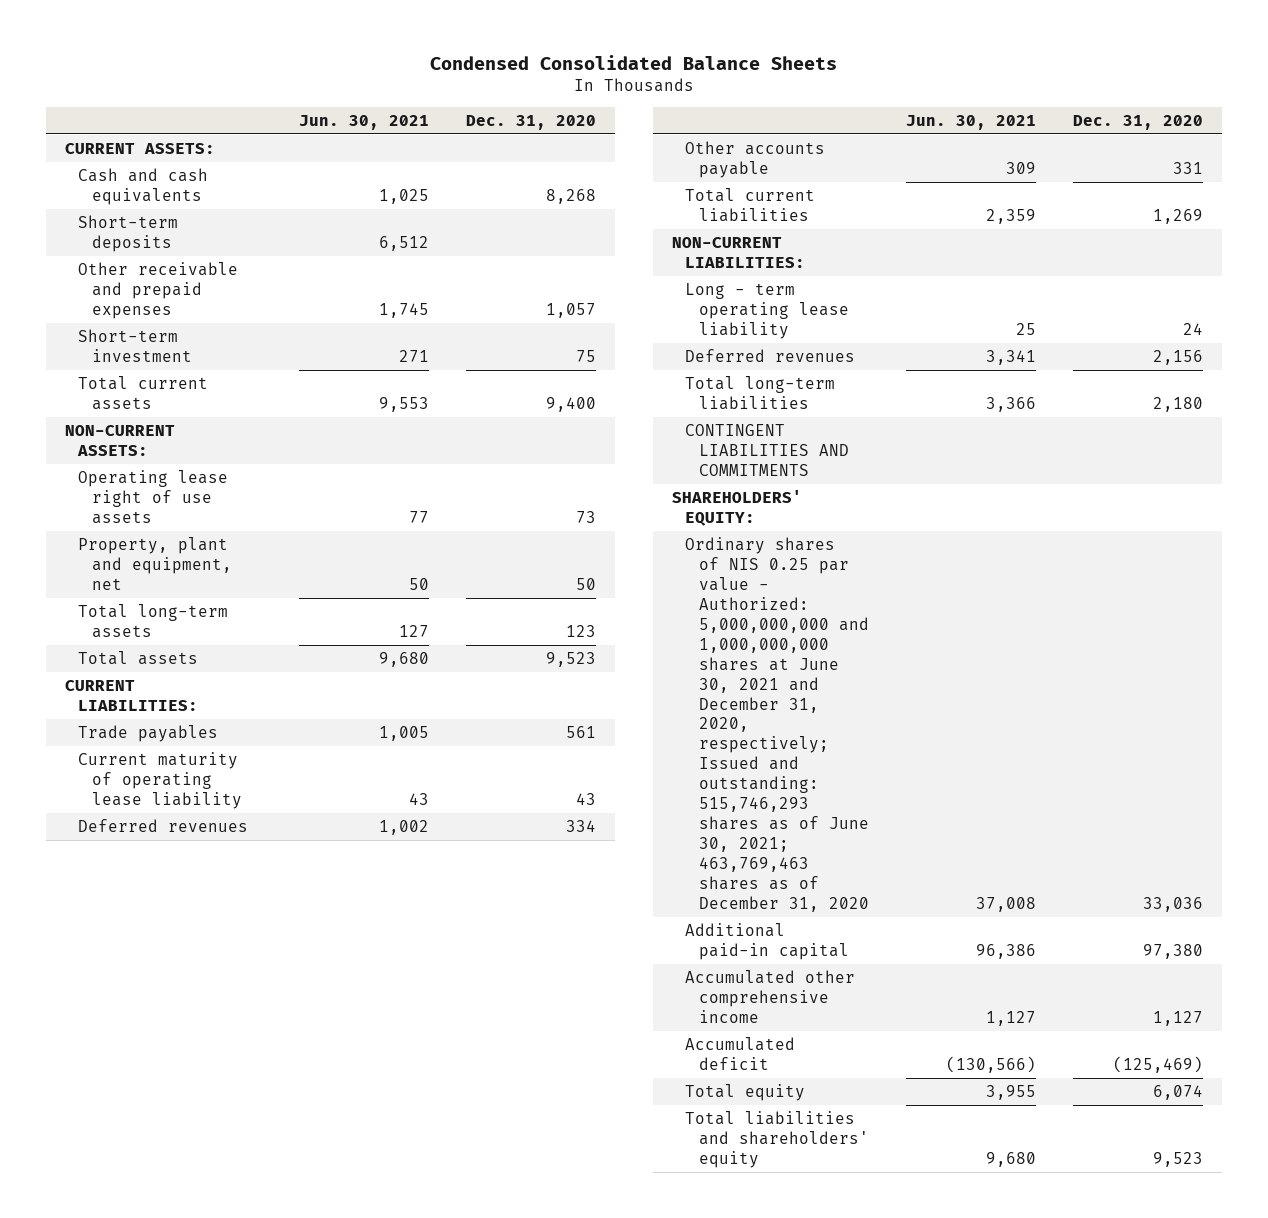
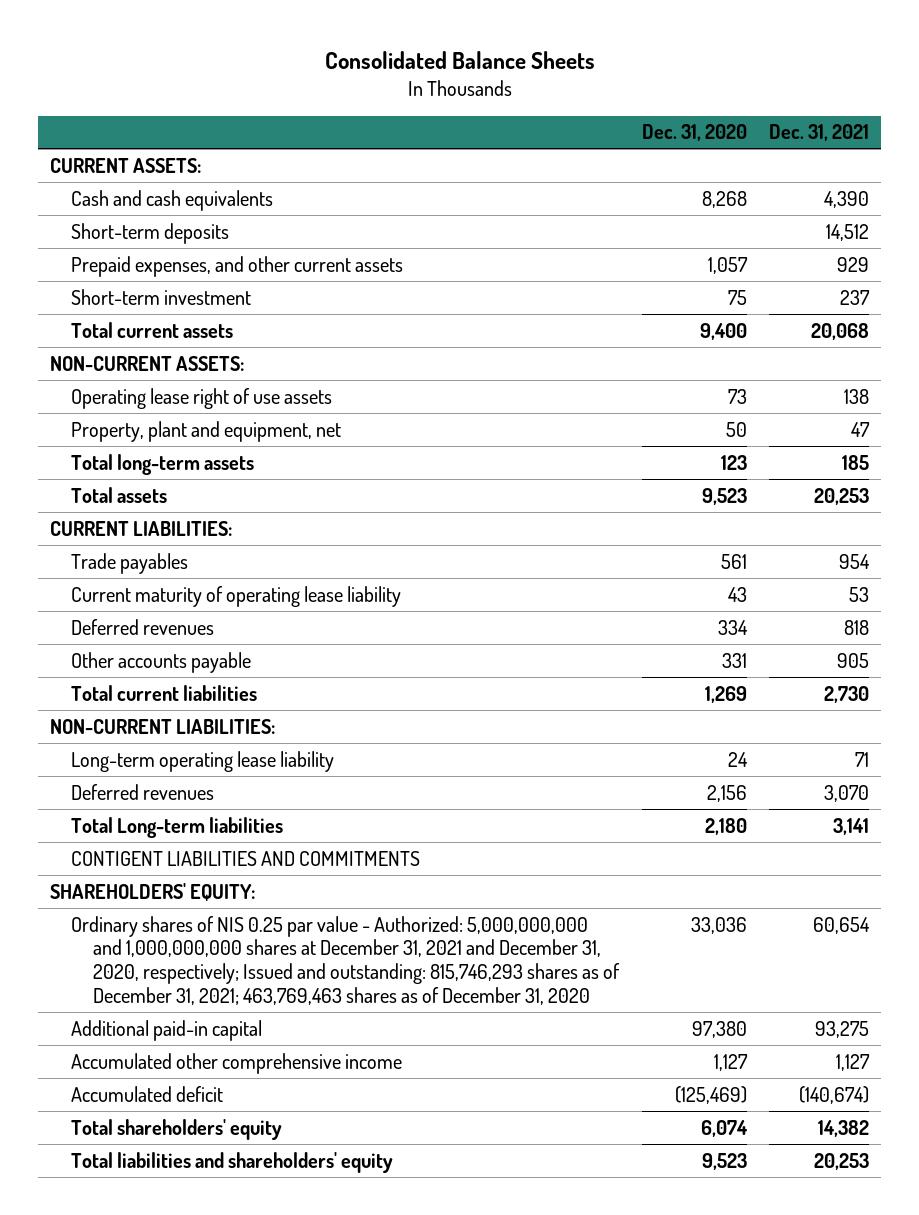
[429,55,837,71] Condensed Consolidated Balance Sheets -> [324,51,595,70] Consolidated Balance Sheets
[298,114,429,130] Jun. 30, 2021 -> none
none -> [769,124,870,142] Dec. 31, 2021
[78,261,239,319] Other receivable and prepaid expenses -> [71,255,404,277] Prepaid expenses, and other current assets
[685,282,849,339] Long - term operating lease liability -> [71,750,335,772] Long-term operating lease liability
[685,375,836,410] Total long-term liabilities -> [71,816,284,838] Total Long-term liabilities
[685,423,849,476] CONTINGENT LIABILITIES AND COMMITMENTS -> [71,850,421,866] CONTIGENT LIABILITIES AND COMMITMENTS
[685,536,869,913] Ordinary shares of NIS 0.25 par value - Authorized: 5,000,000,000 and 1,000,000,000 shares at June 30, 2021 and December 31, 2020, respectively; Issued and outstanding: 515,746,293 shares as of June 30, 2021; 463,769,463 shares as of December 31, 2020 -> [71,915,620,1005] Ordinary shares of NIS 0.25 par value - Authorized: 5,000,000,000 and 1,000,000,000 shares at December 31, 2021 and December 31, 2020, respectively; Issued and outstanding: 815,746,293 shares as of December 31, 2021; 463,769,463 shares as of December 31, 2020
[685,1083,806,1101] Total equity -> [71,1118,283,1140] Total shareholders' equity

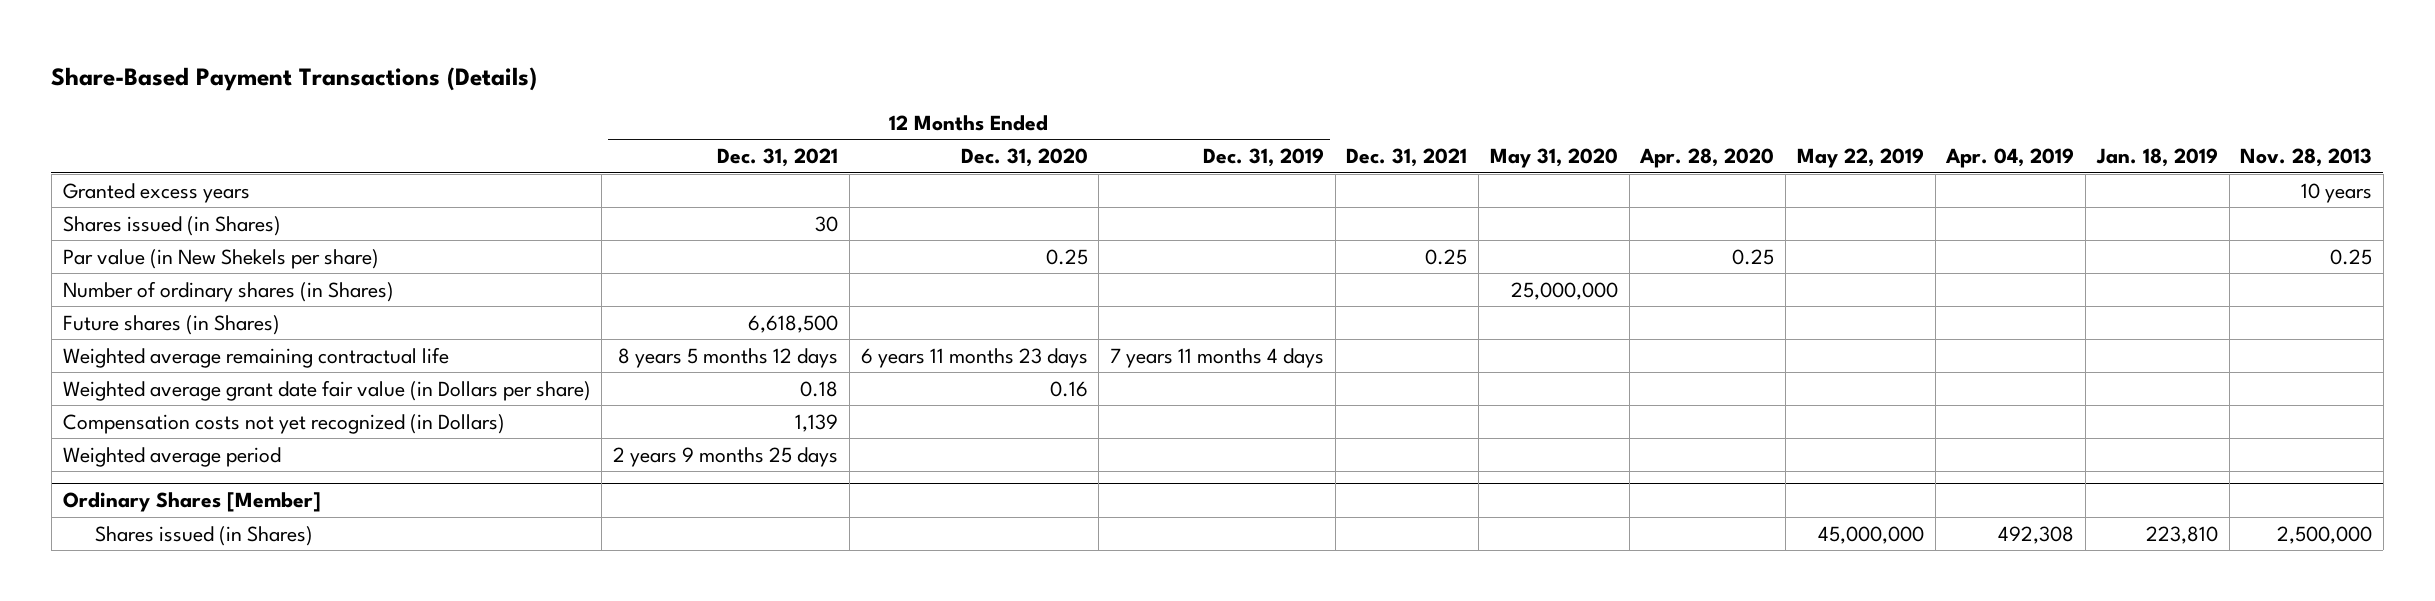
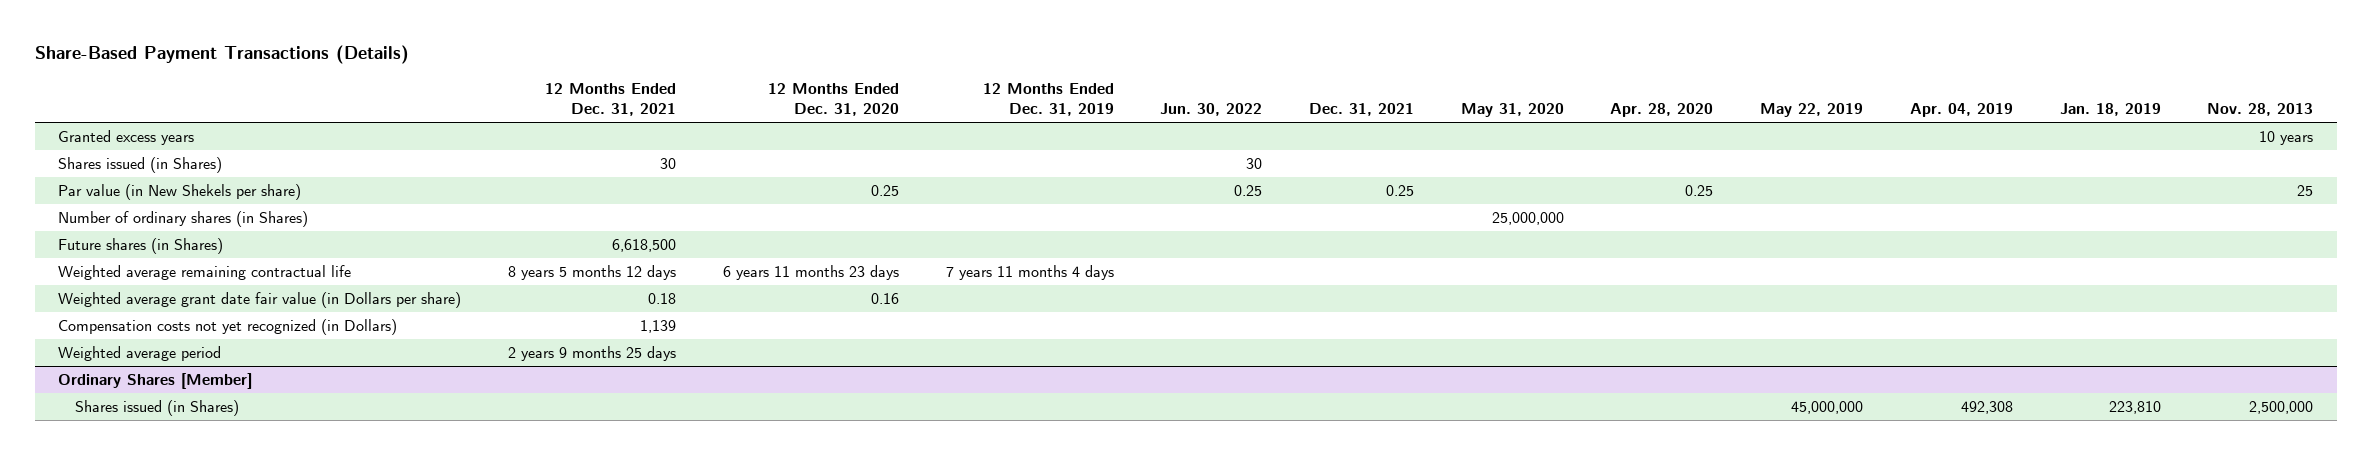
none -> [1160,103,1263,117] Jun. 30, 2022
[2330,248,2373,265] 0.25 -> [2297,185,2314,197] 25

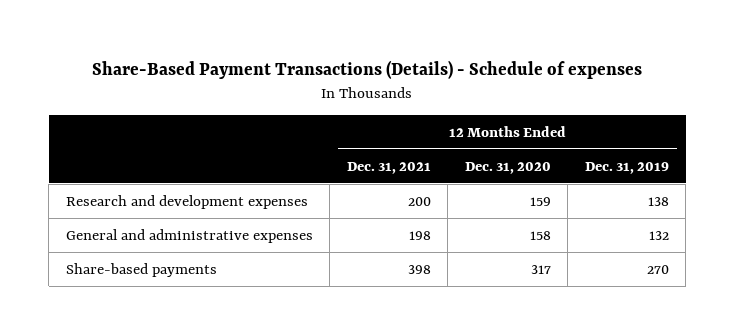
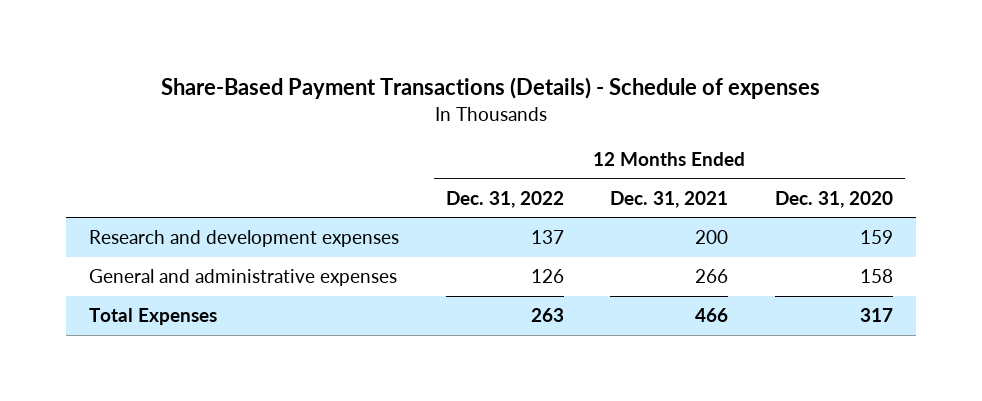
[584,161,669,174] Dec. 31, 2019 -> none
none -> [445,190,564,208] Dec. 31, 2022
[65,262,217,277] Share-based payments -> none
[408,230,431,240] 198 -> [695,269,729,284] 266
none -> [89,308,218,326] Total Expenses

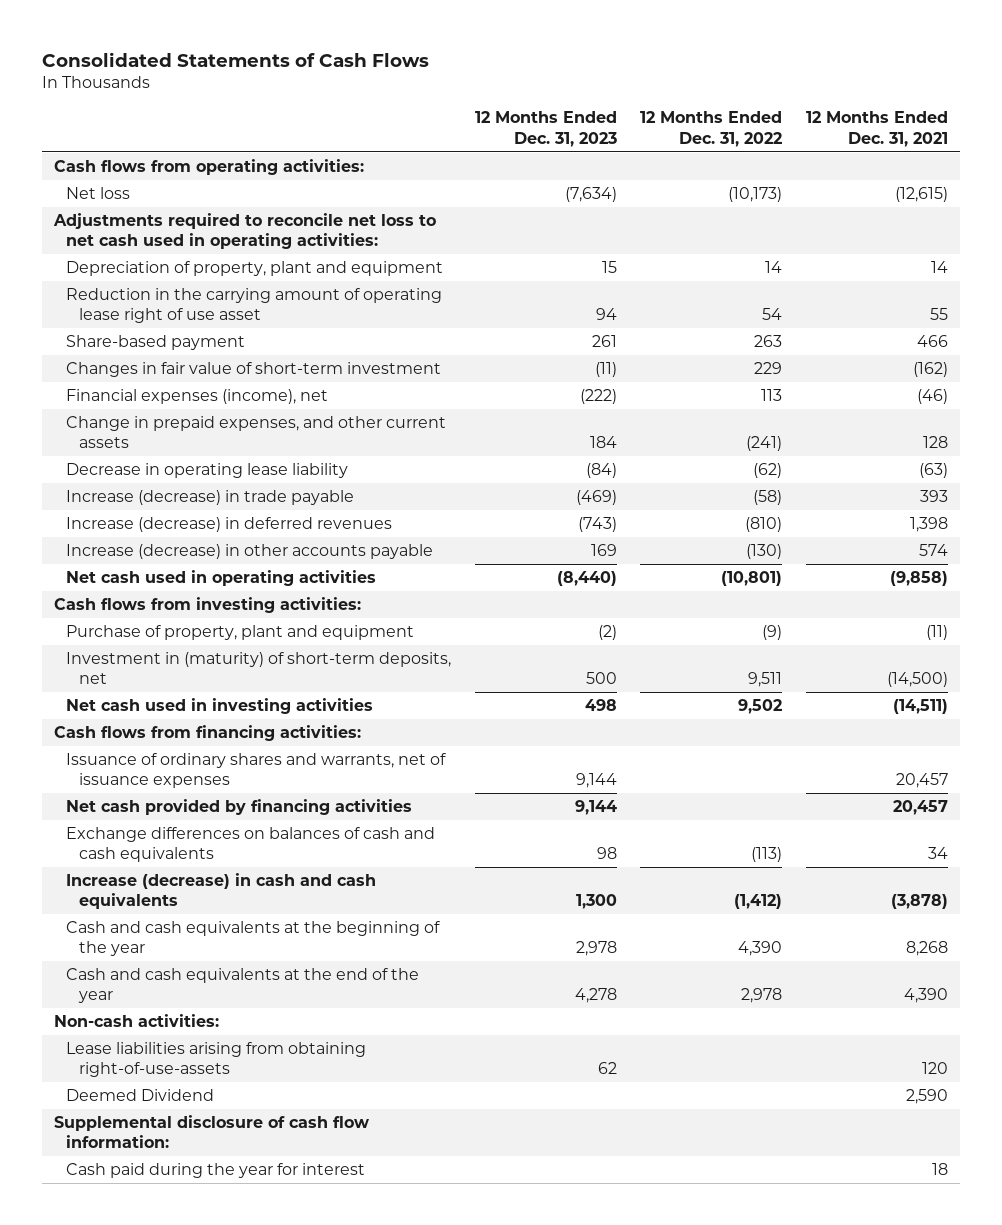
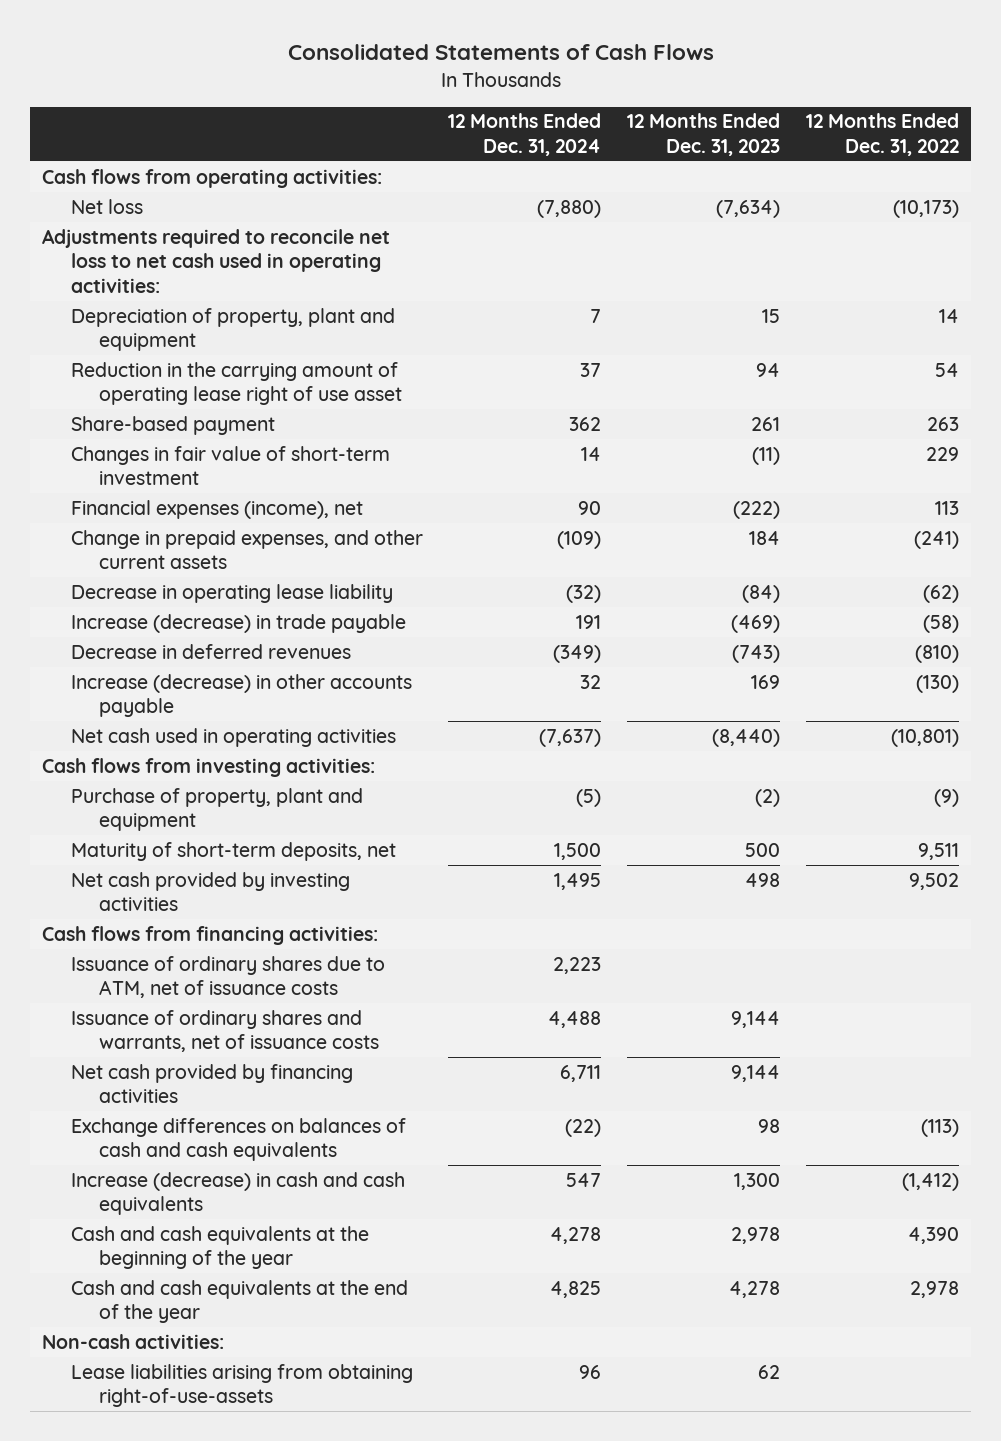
[805,111,948,147] 12 Months Ended Dec. 31, 2021 -> none
none -> [448,113,602,157] 12 Months Ended Dec. 31, 2024
[66,516,393,532] Increase (decrease) in deferred revenues -> [70,643,351,659] Decrease in deferred revenues
[66,651,452,685] Investment in (maturity) of short-term deposits, net -> [70,841,396,861] Maturity of short-term deposits, net
[66,697,374,714] Net cash used in investing activities -> [70,871,350,912] Net cash provided by investing activities
none -> [70,955,385,999] Issuance of ordinary shares due to ATM, net of issuance costs
[66,752,447,789] Issuance of ordinary shares and warrants, net of issuance expenses -> [70,1009,380,1053] Issuance of ordinary shares and warrants, net of issuance costs
[66,1088,215,1101] Deemed Dividend -> none
[53,1114,369,1149] Supplemental disclosure of cash flow information: -> none
[66,1162,366,1178] Cash paid during the year for interest -> none

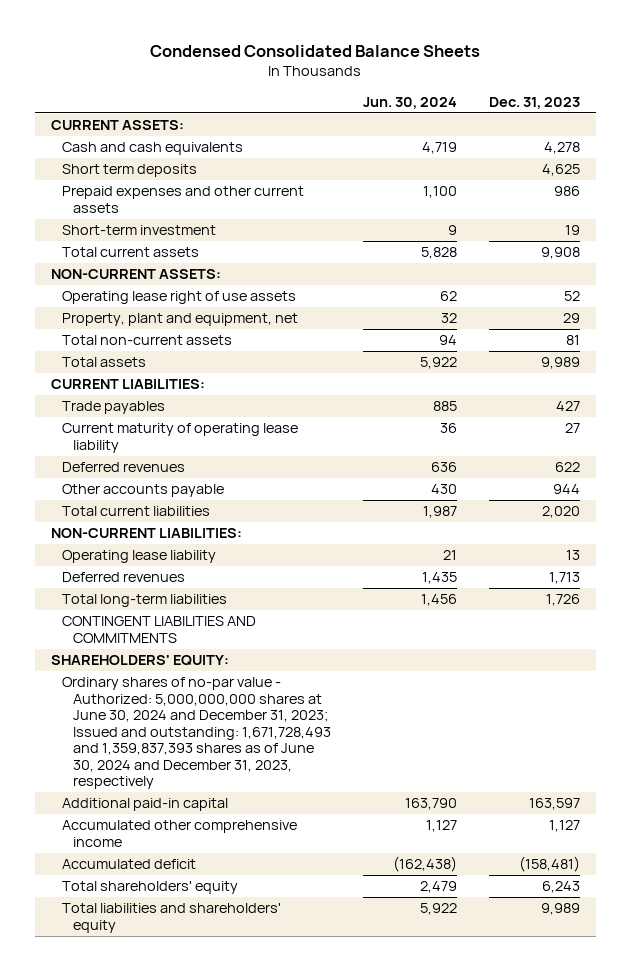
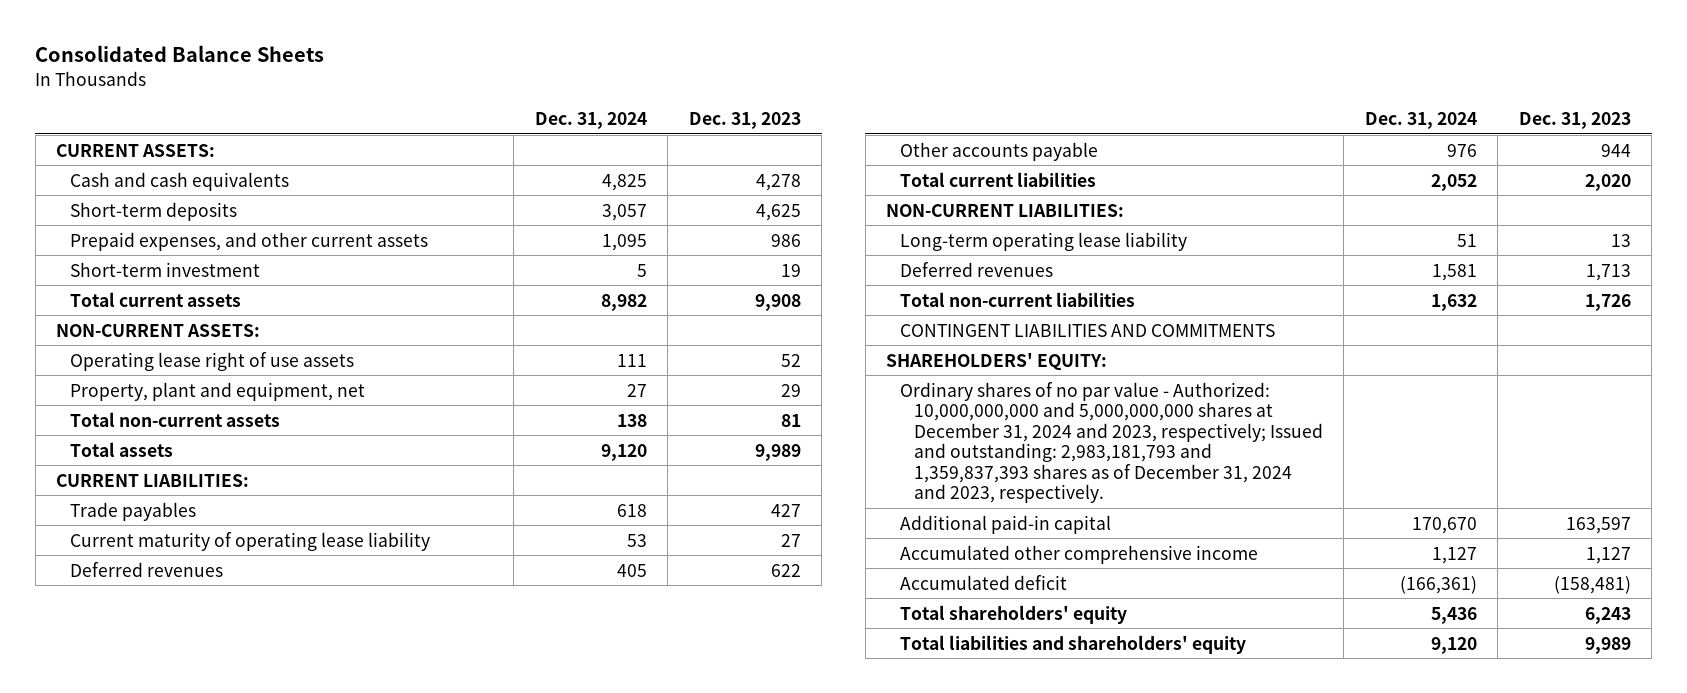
[150,44,481,57] Condensed Consolidated Balance Sheets -> [35,45,325,63] Consolidated Balance Sheets
[363,96,458,109] Jun. 30, 2024 -> none
none -> [534,111,647,129] Dec. 31, 2024
[61,164,197,178] Short term deposits -> [70,201,238,221] Short-term deposits
[61,186,304,213] Prepaid expenses and other current assets -> [70,231,429,251] Prepaid expenses, and other current assets
[61,550,216,564] Operating lease liability -> [900,231,1188,251] Long-term operating lease liability
[61,594,227,608] Total long-term liabilities -> [900,291,1136,307] Total non-current liabilities
[61,677,332,790] Ordinary shares of no-par value - Authorized: 5,000,000,000 shares at June 30, 2024 and December 31, 2023; Issued and outstanding: 1,671,728,493 and 1,359,837,393 shares as of June 30, 2024 and December 31, 2023, respectively -> [900,381,1323,504] Ordinary shares of no par value - Authorized: 10,000,000,000 and 5,000,000,000 shares at December 31, 2024 and 2023, respectively; Issued and outstanding: 2,983,181,793 and 1,359,837,393 shares as of December 31, 2024 and 2023, respectively.

